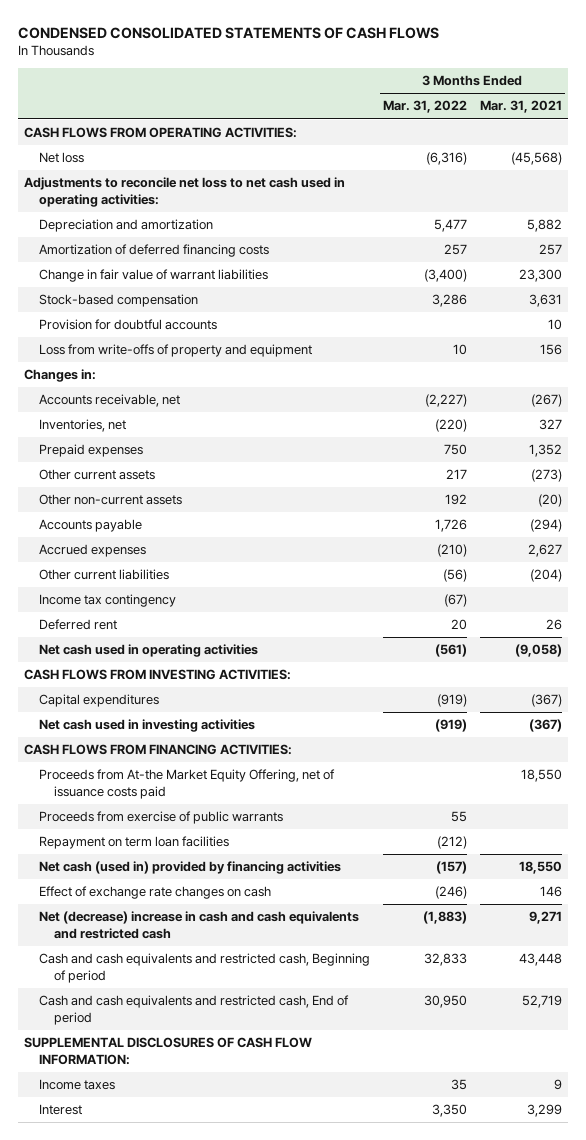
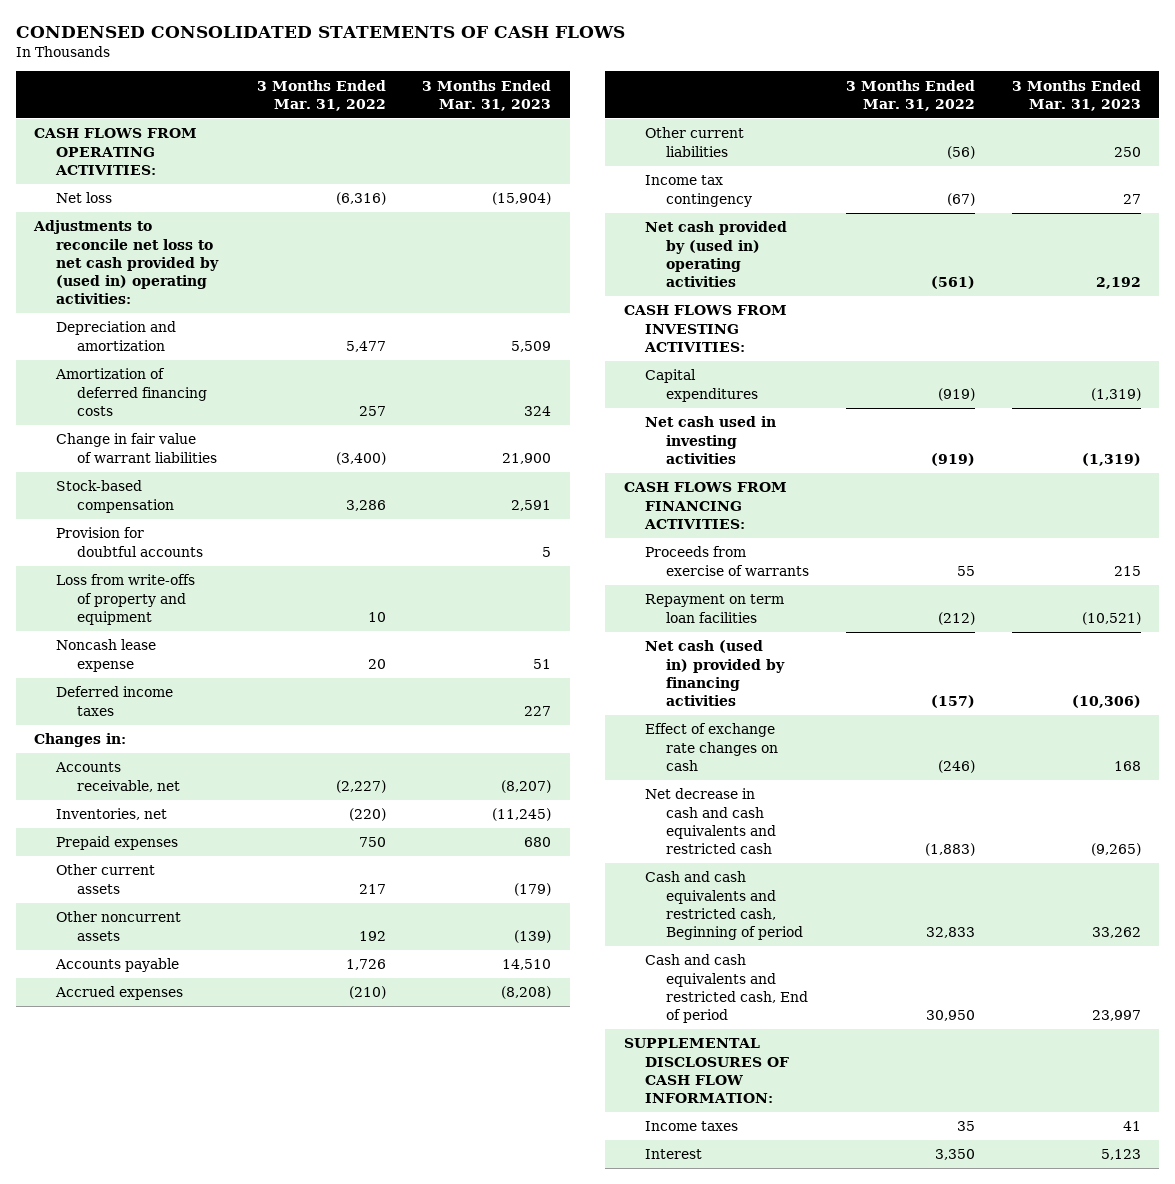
[479,100,562,114] Mar. 31, 2021 -> none
none -> [422,79,552,111] 3 Months Ended Mar. 31, 2023
[24,177,346,207] Adjustments to reconcile net loss to net cash used in operating activities: -> [33,220,219,304] Adjustments to reconcile net loss to net cash provided by (used in) operating activities:
none -> [55,639,156,672] Noncash lease expense
none -> [55,686,173,716] Deferred income taxes
[39,494,183,506] Other non-current assets -> [55,911,181,941] Other noncurrent assets
[39,619,118,631] Deferred rent -> none
[39,644,259,658] Net cash used in operating activities -> [645,221,788,287] Net cash provided by (used in) operating activities
[39,769,336,799] Proceeds from At-the Market Equity Offering, net of issuance costs paid -> none
[39,811,284,825] Proceeds from exercise of public warrants -> [645,546,810,576] Proceeds from exercise of warrants
[39,911,360,939] Net (decrease) increase in cash and cash equivalents and restricted cash -> [645,788,777,854] Net decrease in cash and cash equivalents and restricted cash

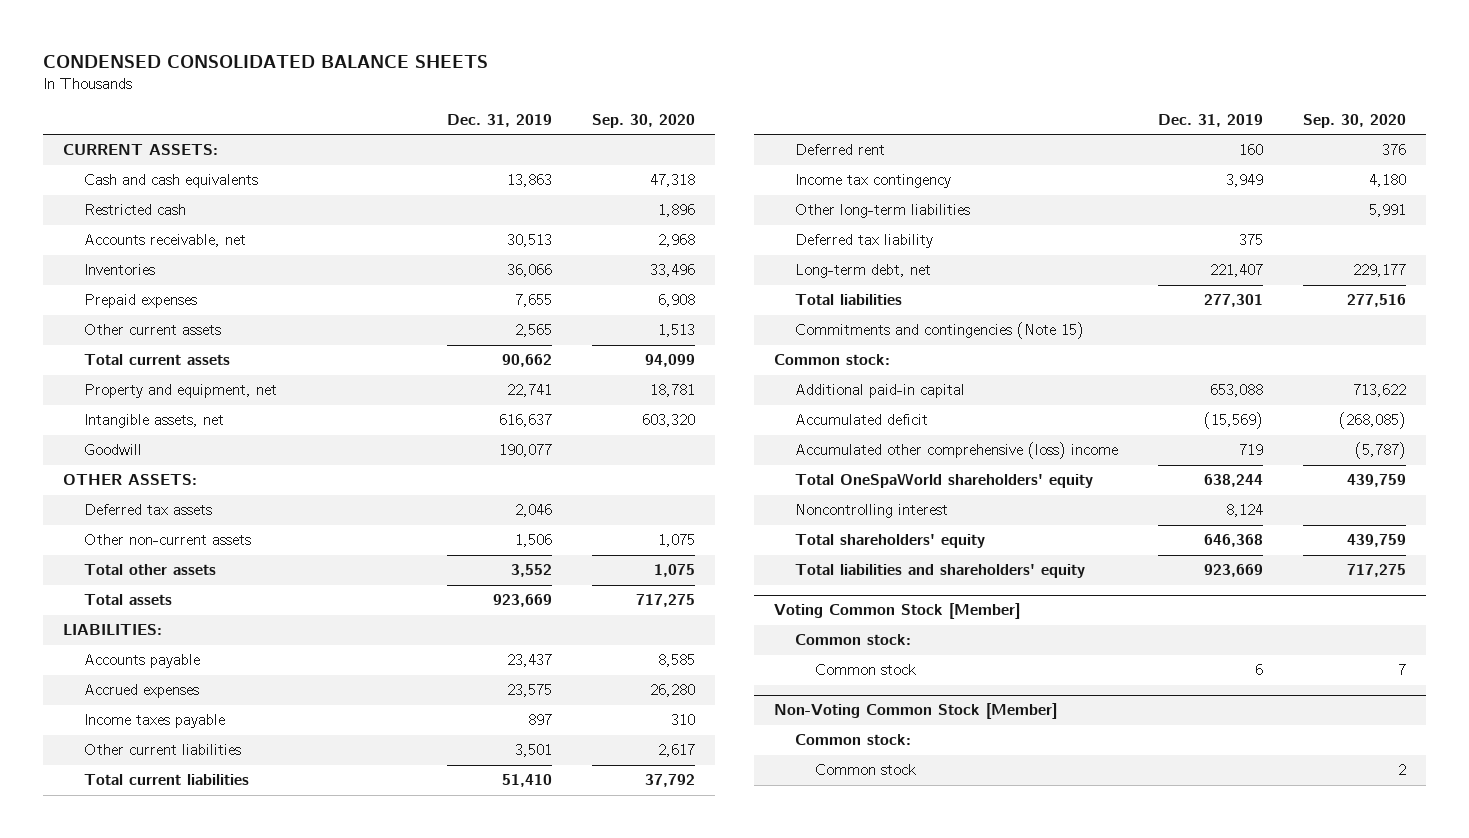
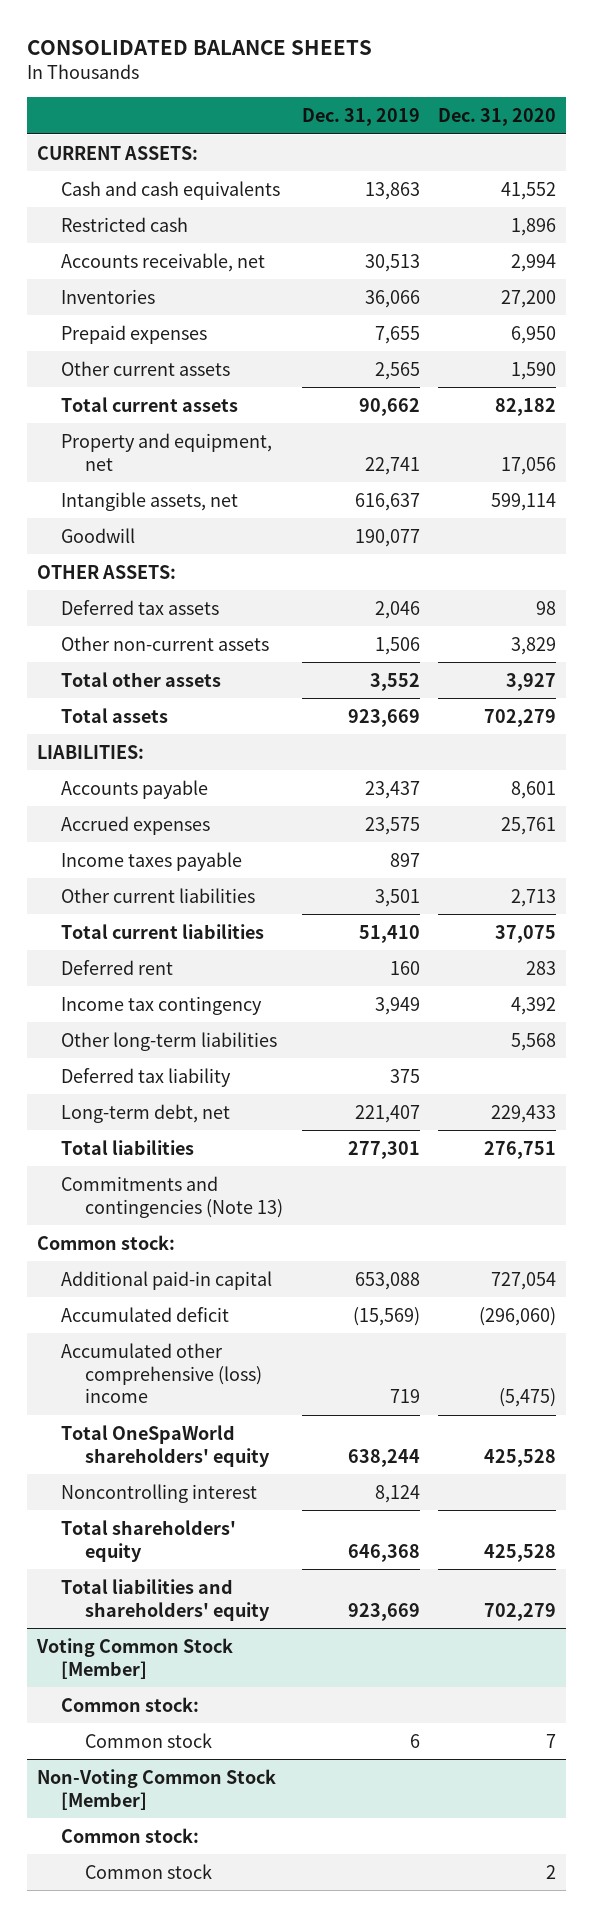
[43,54,489,68] CONDENSED CONSOLIDATED BALANCE SHEETS -> [27,40,373,56] CONSOLIDATED BALANCE SHEETS
[591,113,695,128] Sep. 30, 2020 -> none
none -> [438,107,557,126] Dec. 31, 2020
[794,322,1084,340] Commitments and contingencies (Note 15) -> [60,1175,283,1218] Commitments and contingencies (Note 13)

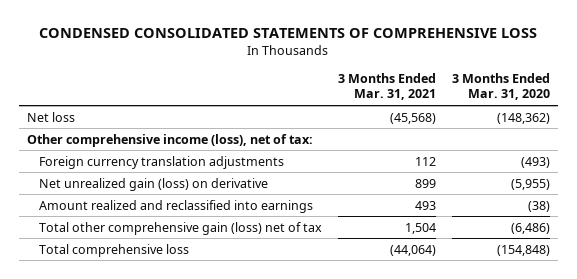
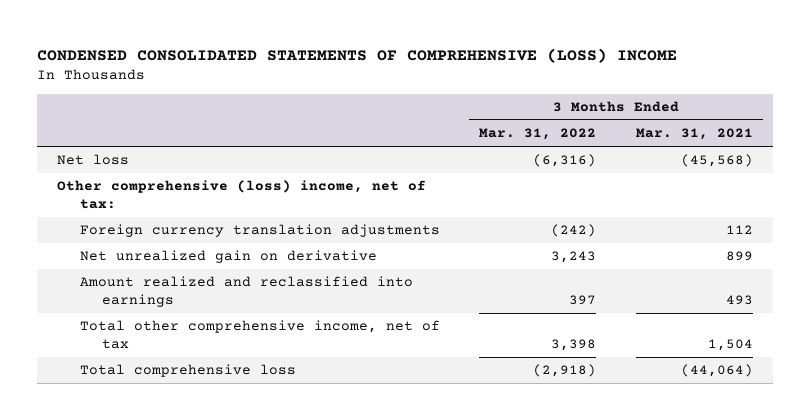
[39,28,538,39] CONDENSED CONSOLIDATED STATEMENTS OF COMPREHENSIVE LOSS -> [37,47,678,63] CONDENSED CONSOLIDATED STATEMENTS OF COMPREHENSIVE (LOSS) INCOME
[451,73,550,101] 3 Months Ended Mar. 31, 2020 -> none
none -> [479,128,597,141] Mar. 31, 2022
[27,133,314,147] Other comprehensive income (loss), net of tax: -> [57,180,427,210] Other comprehensive (loss) income, net of tax:
[39,177,269,191] Net unrealized gain (loss) on derivative -> [79,250,377,264] Net unrealized gain on derivative
[39,221,323,235] Total other comprehensive gain (loss) net of tax -> [79,320,440,350] Total other comprehensive income, net of tax

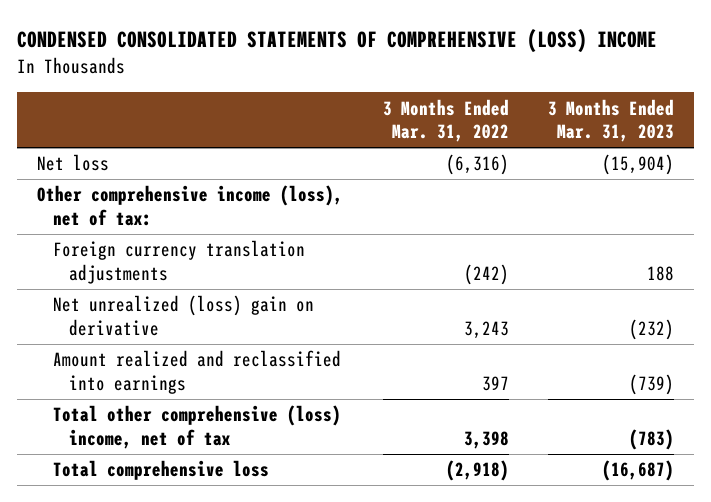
[635,128,753,141] Mar. 31, 2021 -> none
none -> [548,98,675,143] 3 Months Ended Mar. 31, 2023
[57,180,427,210] Other comprehensive (loss) income, net of tax: -> [37,185,344,227] Other comprehensive income (loss), net of tax:
[79,250,377,264] Net unrealized gain on derivative -> [53,295,315,337] Net unrealized (loss) gain on derivative
[79,320,440,350] Total other comprehensive income, net of tax -> [53,405,342,450] Total other comprehensive (loss) income, net of tax

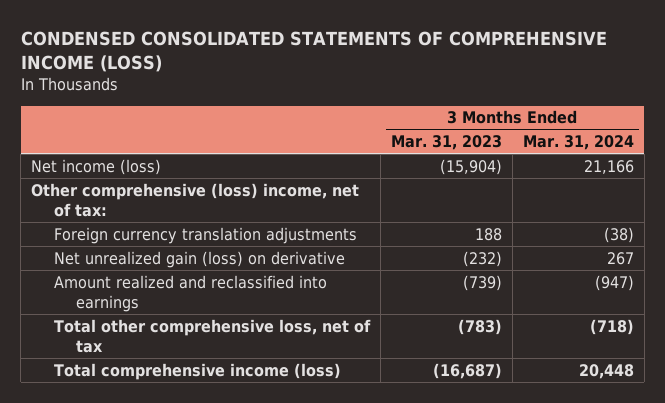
[17,29,658,54] CONDENSED CONSOLIDATED STATEMENTS OF COMPREHENSIVE (LOSS) INCOME -> [20,31,607,73] CONDENSED CONSOLIDATED STATEMENTS OF COMPREHENSIVE INCOME (LOSS)
[382,98,509,143] 3 Months Ended Mar. 31, 2022 -> none
none -> [522,135,634,151] Mar. 31, 2024
[37,154,110,172] Net loss -> [31,158,162,175] Net income (loss)
[37,185,344,227] Other comprehensive income (loss), net of tax: -> [31,182,360,217] Other comprehensive (loss) income, net of tax:
[53,295,315,337] Net unrealized (loss) gain on derivative -> [53,250,345,268] Net unrealized gain (loss) on derivative
[53,405,342,450] Total other comprehensive (loss) income, net of tax -> [53,318,371,353] Total other comprehensive loss, net of tax
[53,460,270,481] Total comprehensive loss -> [53,362,341,380] Total comprehensive income (loss)

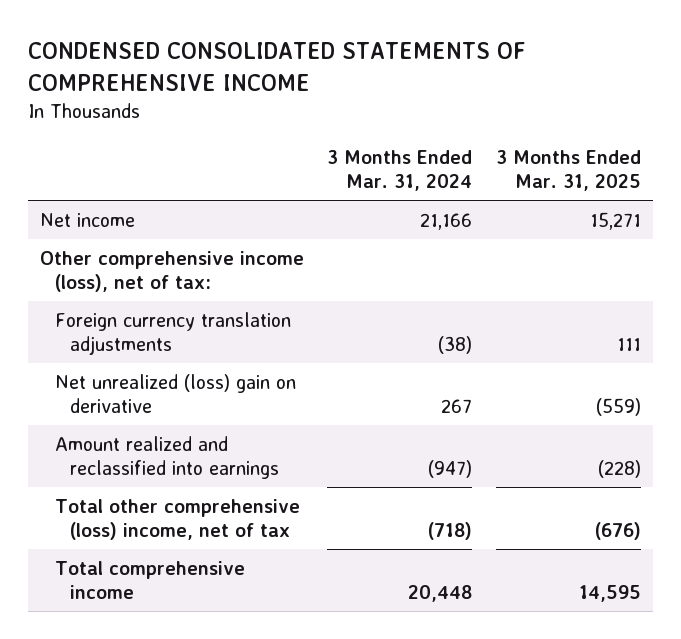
[20,31,607,73] CONDENSED CONSOLIDATED STATEMENTS OF COMPREHENSIVE INCOME (LOSS) -> [27,42,526,91] CONDENSED CONSOLIDATED STATEMENTS OF COMPREHENSIVE INCOME
[390,135,502,151] Mar. 31, 2023 -> none
none -> [496,149,642,191] 3 Months Ended Mar. 31, 2025
[31,158,162,175] Net income (loss) -> [39,212,135,227] Net income
[31,182,360,217] Other comprehensive (loss) income, net of tax: -> [39,250,304,292] Other comprehensive income (loss), net of tax:
[53,250,345,268] Net unrealized gain (loss) on derivative -> [54,373,296,413] Net unrealized (loss) gain on derivative
[53,318,371,353] Total other comprehensive loss, net of tax -> [54,498,300,540] Total other comprehensive (loss) income, net of tax
[53,362,341,380] Total comprehensive income (loss) -> [54,560,245,599] Total comprehensive income

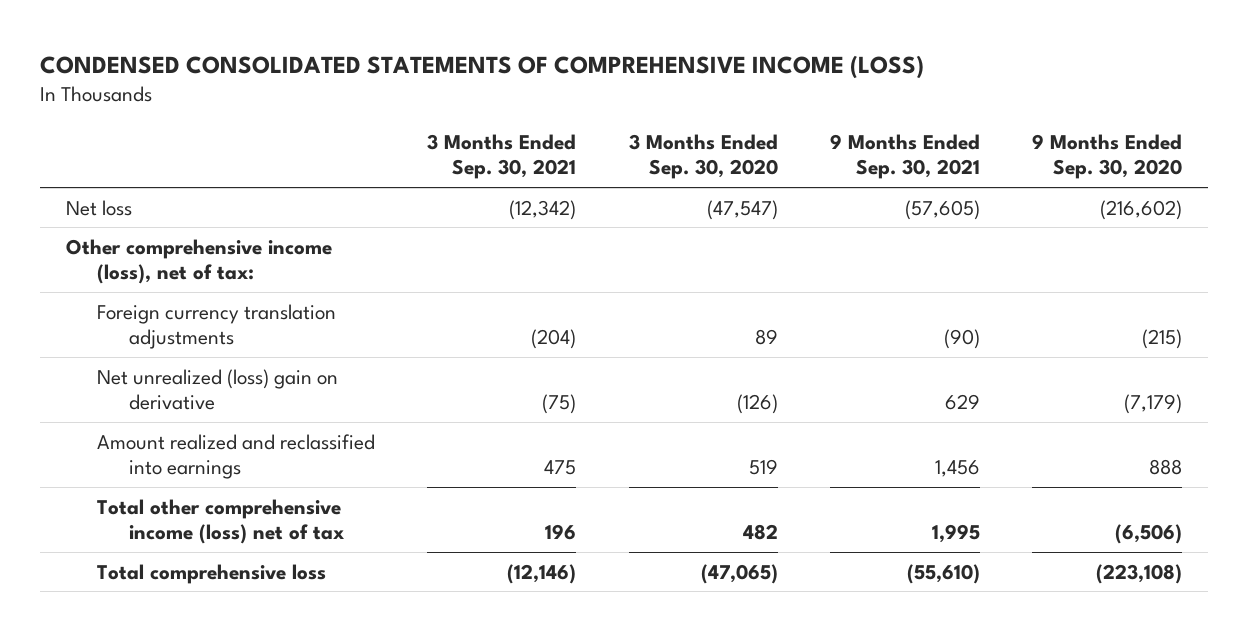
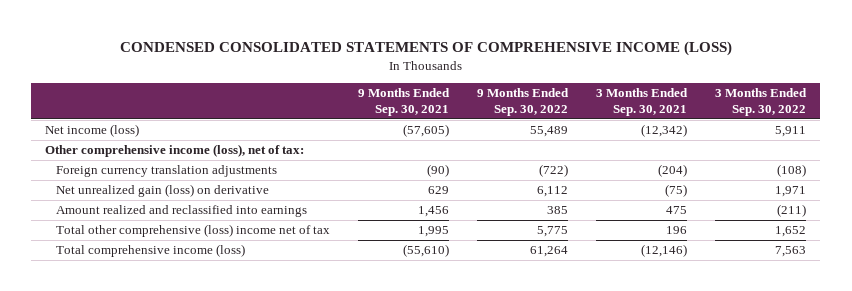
[628,134,778,180] 3 Months Ended Sep. 30, 2020 -> none
[1032,134,1183,180] 9 Months Ended Sep. 30, 2020 -> none
none -> [477,87,570,116] 9 Months Ended Sep. 30, 2022
none -> [715,87,808,116] 3 Months Ended Sep. 30, 2022
[65,199,132,216] Net loss -> [45,124,140,138] Net income (loss)
[97,368,339,410] Net unrealized (loss) gain on derivative -> [56,184,270,198] Net unrealized gain (loss) on derivative
[97,498,344,544] Total other comprehensive income (loss) net of tax -> [56,224,331,238] Total other comprehensive (loss) income net of tax
[97,563,327,584] Total comprehensive loss -> [56,244,246,258] Total comprehensive income (loss)

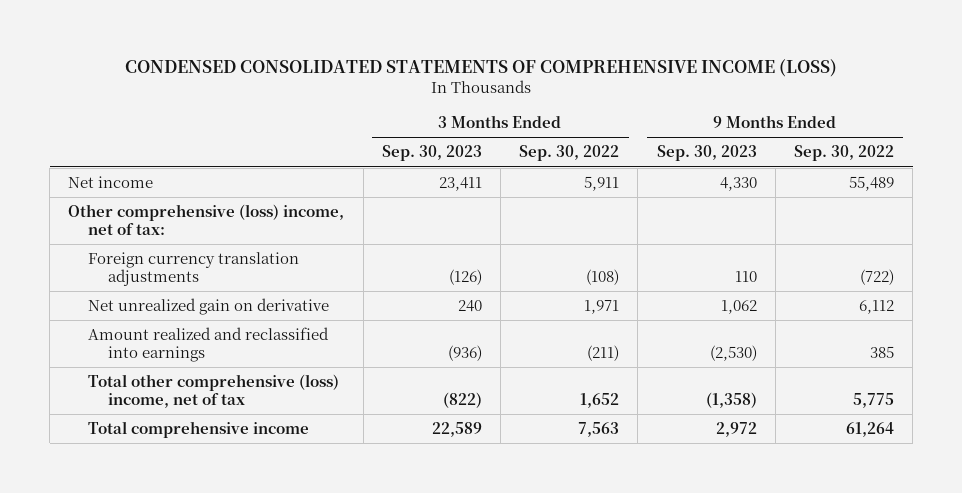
[358,87,451,116] 9 Months Ended Sep. 30, 2021 -> none
[596,87,689,116] 3 Months Ended Sep. 30, 2021 -> none
none -> [381,145,482,162] Sep. 30, 2023
none -> [656,145,757,162] Sep. 30, 2023
[45,124,140,138] Net income (loss) -> [68,176,154,189] Net income
[45,144,305,158] Other comprehensive income (loss), net of tax: -> [68,204,345,236] Other comprehensive (loss) income, net of tax:
[56,184,270,198] Net unrealized gain (loss) on derivative -> [88,298,330,316] Net unrealized gain on derivative
[56,224,331,238] Total other comprehensive (loss) income net of tax -> [88,374,340,409] Total other comprehensive (loss) income, net of tax
[56,244,246,258] Total comprehensive income (loss) -> [88,421,310,439] Total comprehensive income

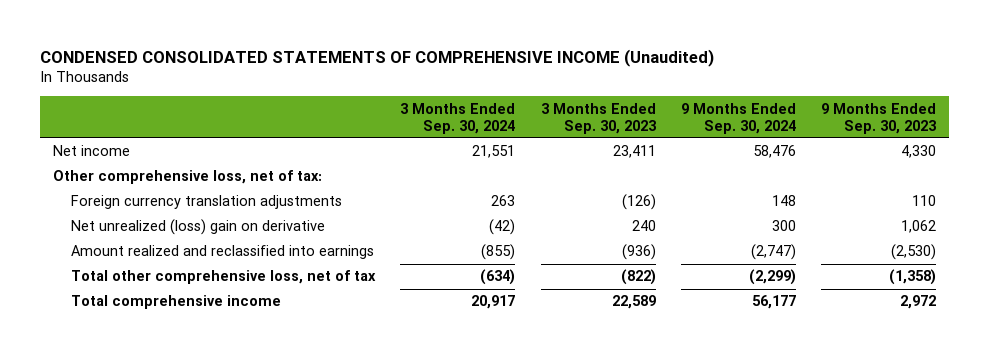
[125,58,838,77] CONDENSED CONSOLIDATED STATEMENTS OF COMPREHENSIVE INCOME (LOSS) -> [40,48,715,67] CONDENSED CONSOLIDATED STATEMENTS OF COMPREHENSIVE INCOME (Unaudited)
[519,145,620,162] Sep. 30, 2022 -> none
[793,145,894,162] Sep. 30, 2022 -> none
none -> [400,102,516,134] 3 Months Ended Sep. 30, 2024
none -> [680,102,796,134] 9 Months Ended Sep. 30, 2024
[68,204,345,236] Other comprehensive (loss) income, net of tax: -> [53,170,323,185] Other comprehensive loss, net of tax:
[88,298,330,316] Net unrealized gain on derivative -> [70,219,325,236] Net unrealized (loss) gain on derivative
[88,374,340,409] Total other comprehensive (loss) income, net of tax -> [70,270,376,285] Total other comprehensive loss, net of tax

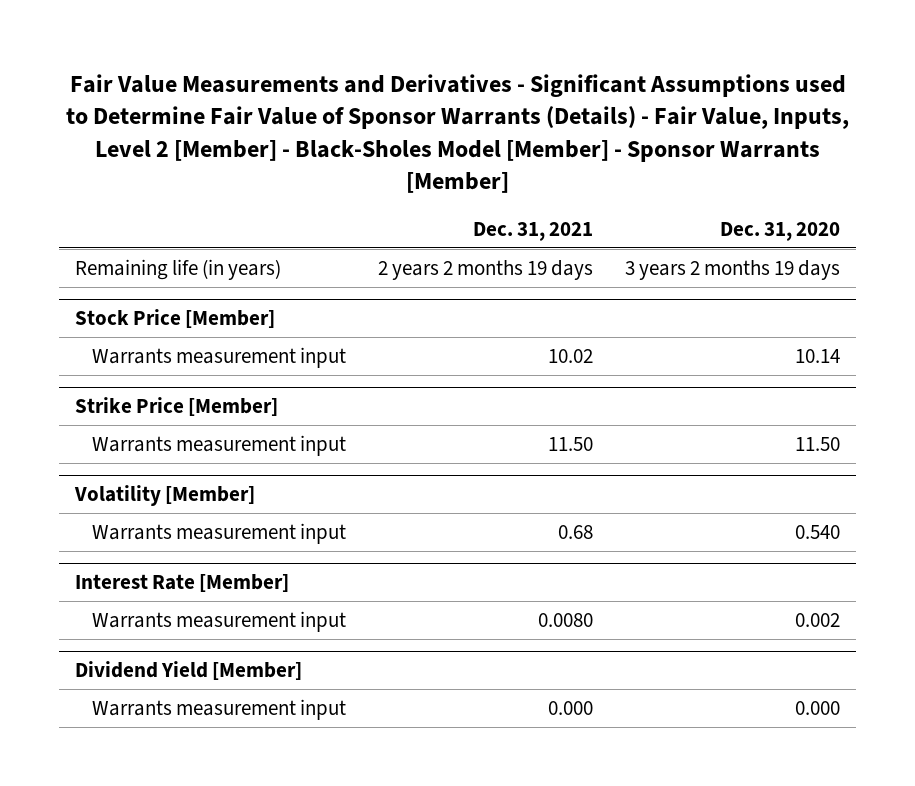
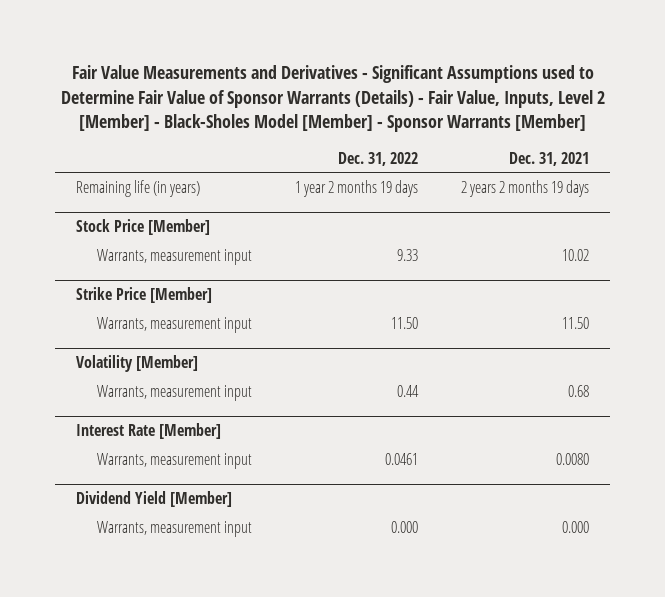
[720,221,841,241] Dec. 31, 2020 -> none
none -> [338,151,419,166] Dec. 31, 2022
[92,346,347,368] Warrants measurement input -> [97,248,253,265] Warrants, measurement input
[92,434,347,456] Warrants measurement input -> [97,316,253,333] Warrants, measurement input
[92,522,347,544] Warrants measurement input -> [97,384,253,401] Warrants, measurement input
[92,610,347,632] Warrants measurement input -> [97,452,253,469] Warrants, measurement input
[92,698,347,720] Warrants measurement input -> [97,520,253,537] Warrants, measurement input

